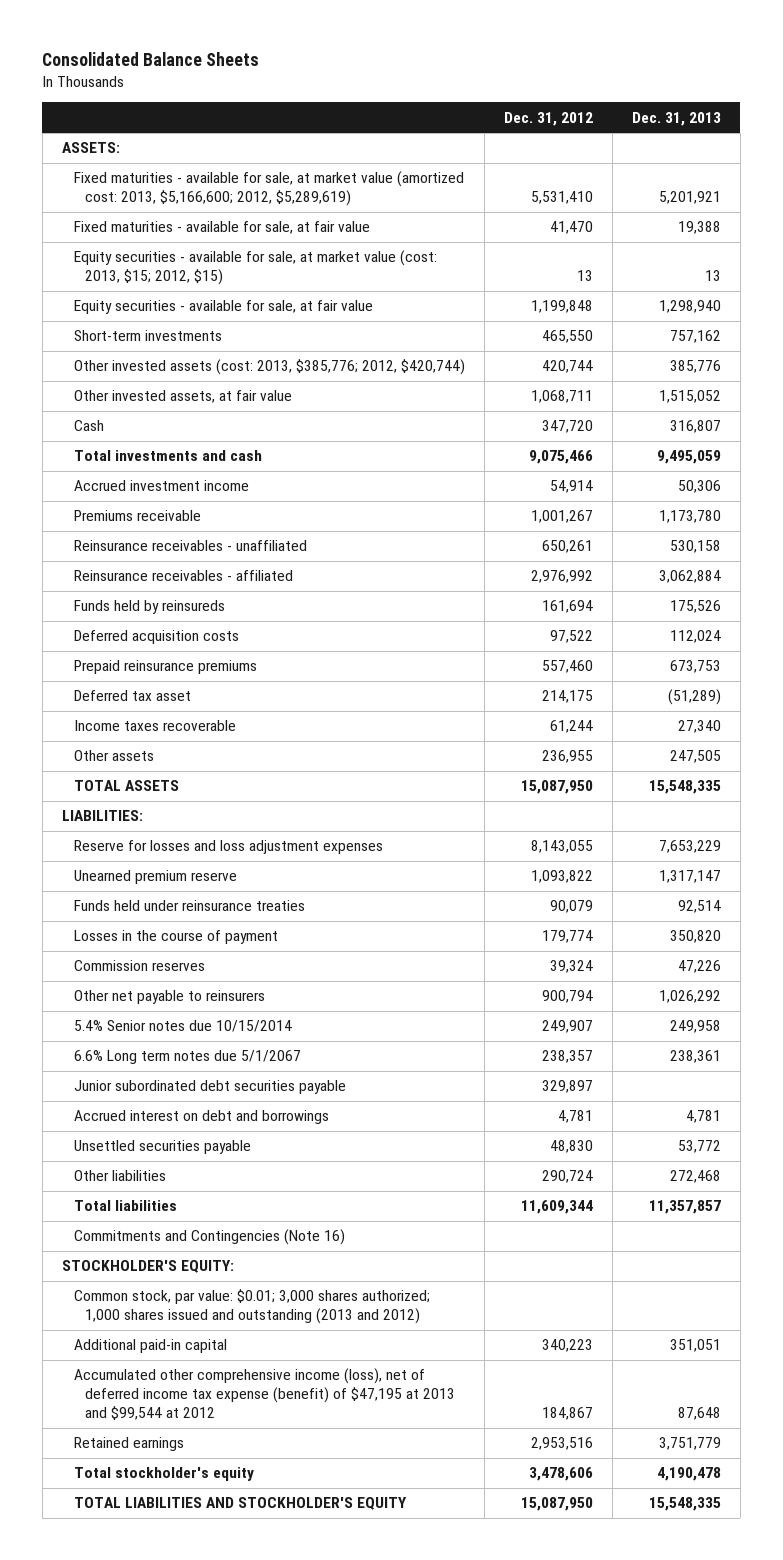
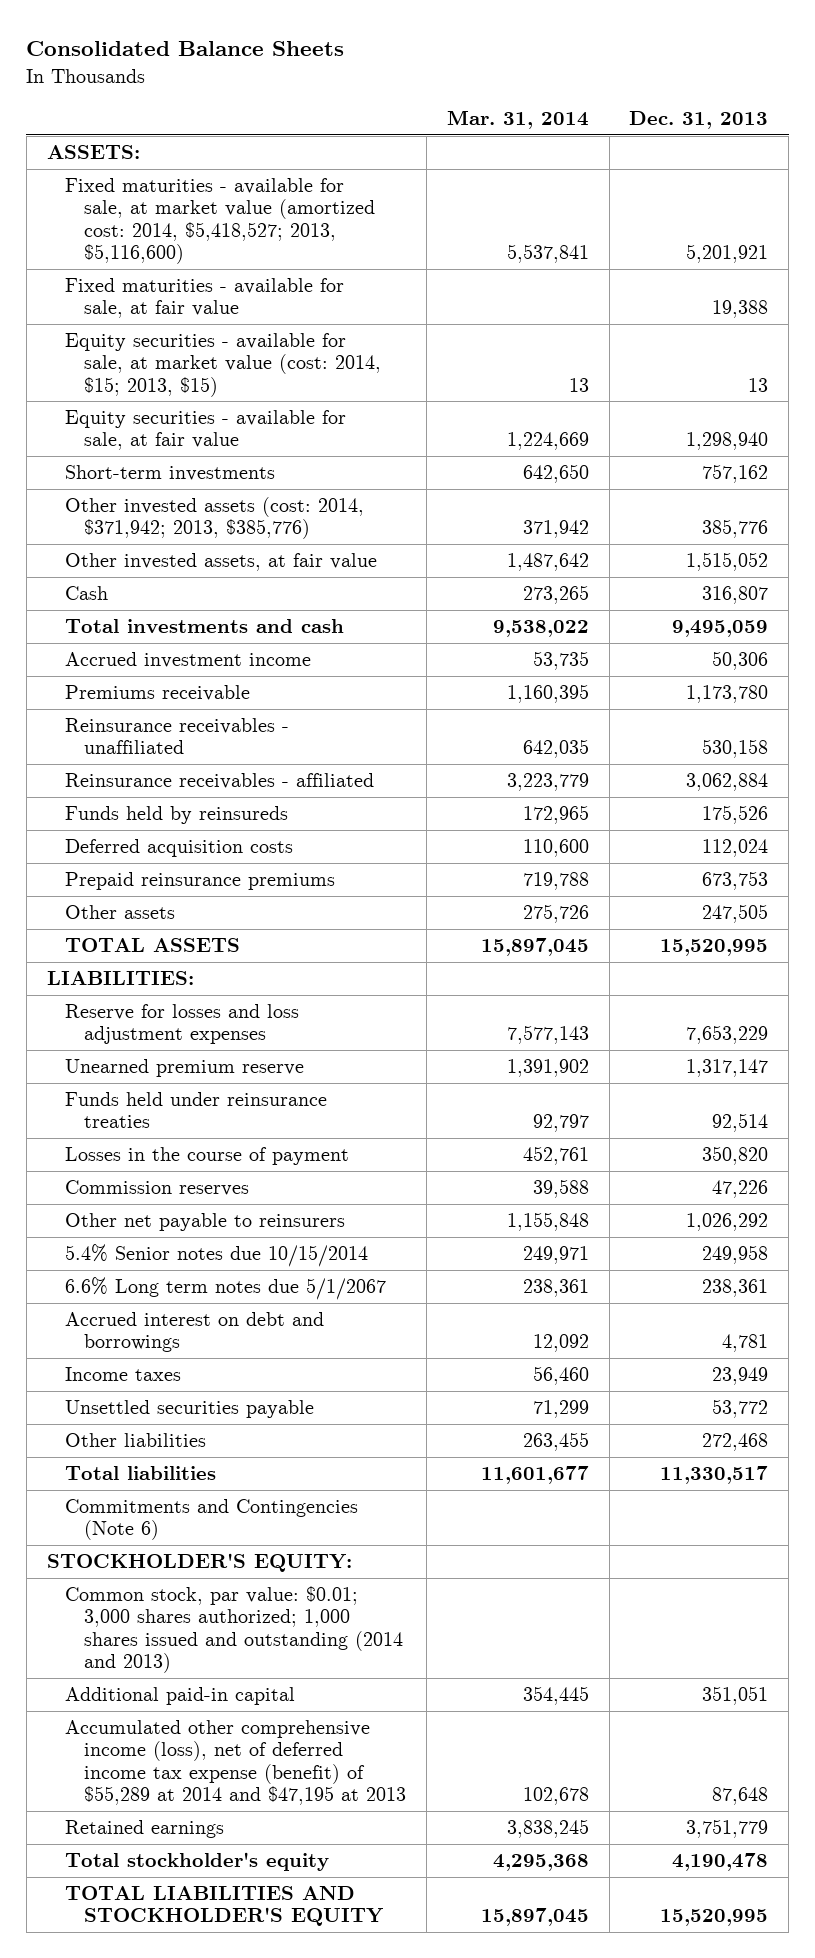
[503,111,593,126] Dec. 31, 2012 -> none
none -> [446,109,589,129] Mar. 31, 2014
[73,171,464,207] Fixed maturities - available for sale, at market value (amortized cost: 2013, $5,166,600; 2012, $5,289,619) -> [65,178,375,264] Fixed maturities - available for sale, at market value (amortized cost: 2014, $5,418,527; 2013, $5,116,600)
[73,250,437,286] Equity securities - available for sale, at market value (cost: 2013, $15; 2012, $15) -> [65,333,381,397] Equity securities - available for sale, at market value (cost: 2014, $15; 2013, $15)
[73,359,465,376] Other invested assets (cost: 2013, $385,776; 2012, $420,744) -> [65,497,365,540] Other invested assets (cost: 2014, $371,942; 2013, $385,776)
[73,690,191,702] Deferred tax asset -> none
[73,720,236,732] Income taxes recoverable -> none
[648,780,721,795] 15,548,335 -> [660,939,769,957] 15,520,995
[73,1080,346,1095] Junior subordinated debt securities payable -> none
none -> [65,1367,182,1382] Income taxes
[648,1200,721,1215] 11,357,857 -> [660,1466,769,1485] 11,330,517
[73,1229,345,1246] Commitments and Contingencies (Note 16) -> [65,1499,359,1541] Commitments and Contingencies (Note 6)
[73,1289,430,1325] Common stock, par value: $0.01; 3,000 shares authorized; 1,000 shares issued and outstanding (2013 and 2012) -> [65,1586,403,1673] Common stock, par value: $0.01; 3,000 shares authorized; 1,000 shares issued and outstanding (2014 and 2013)
[73,1368,456,1421] Accumulated other comprehensive income (loss), net of deferred income tax expense (benefit) of $47,195 at 2013 and $99,544 at 2012 -> [65,1720,406,1805] Accumulated other comprehensive income (loss), net of deferred income tax expense (benefit) of $55,289 at 2014 and $47,195 at 2013
[648,1497,721,1512] 15,548,335 -> [660,1909,769,1927] 15,520,995

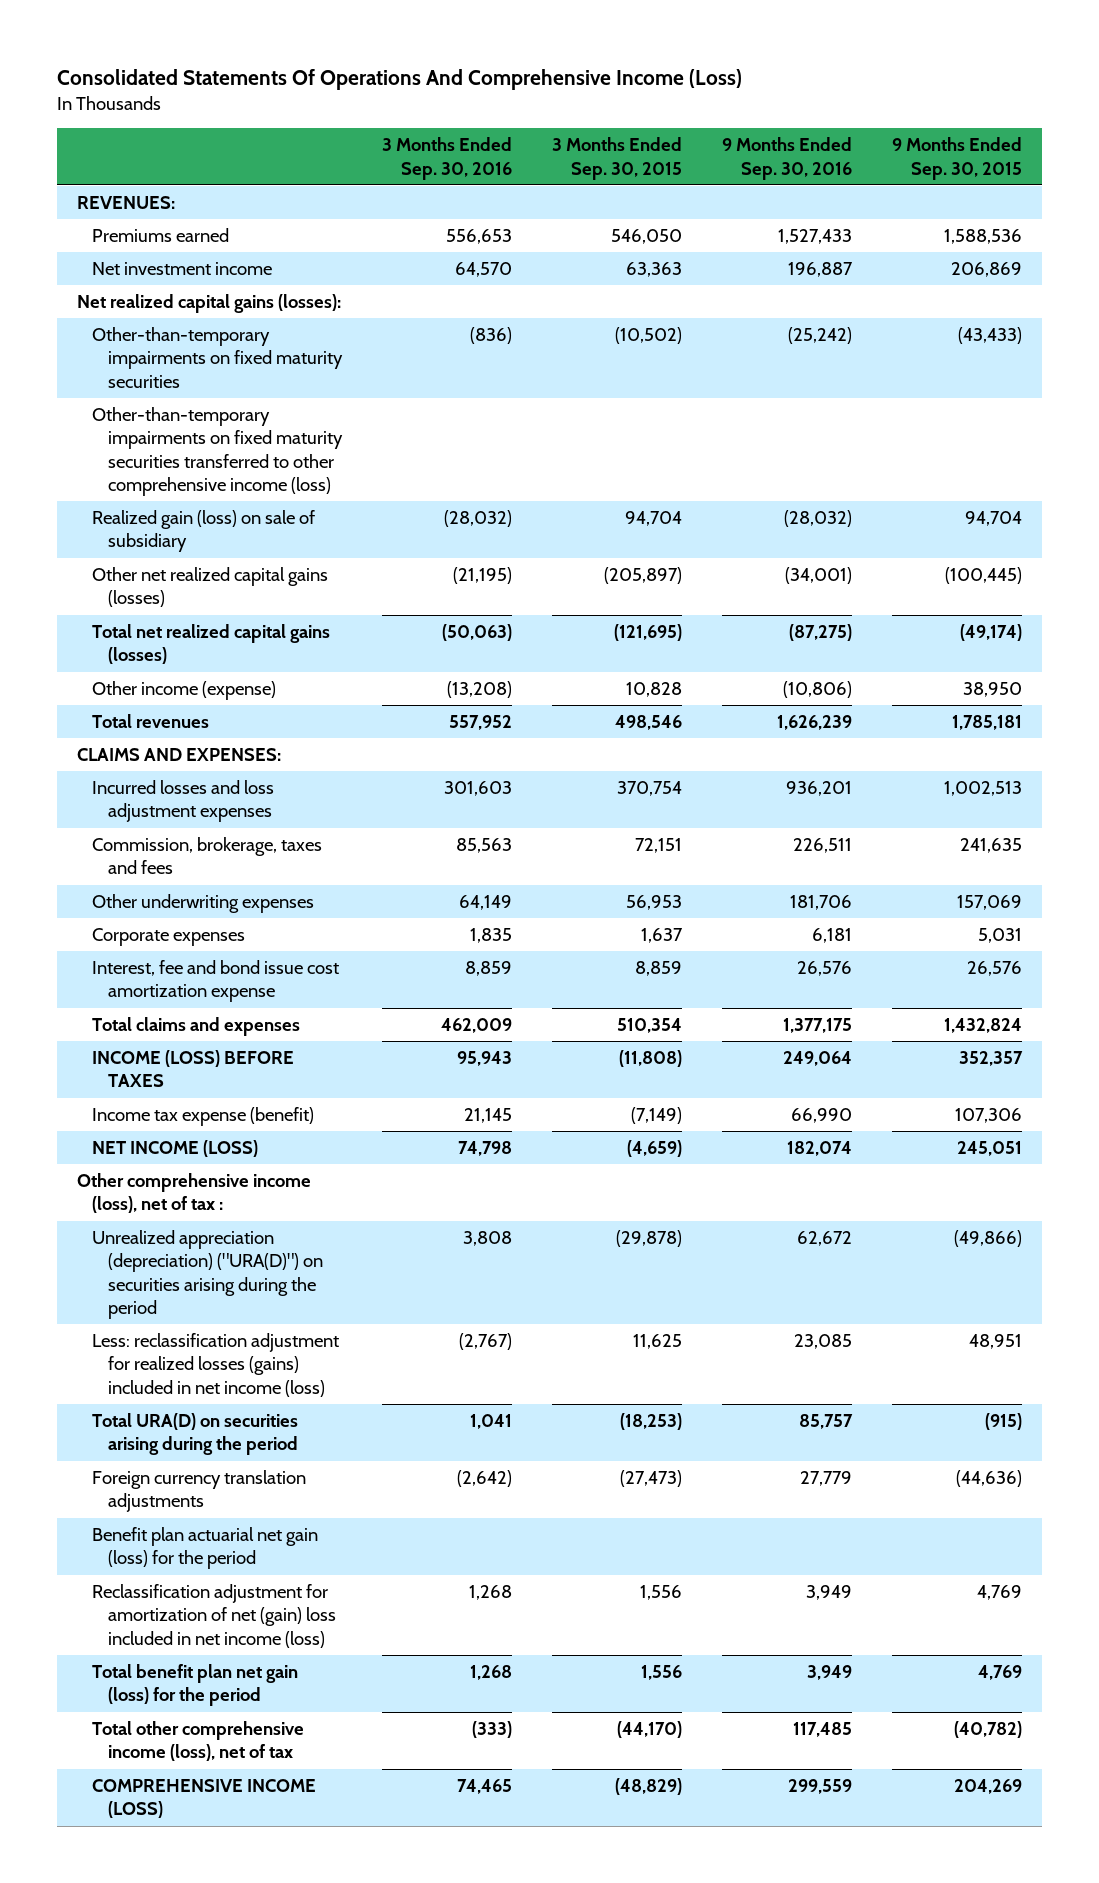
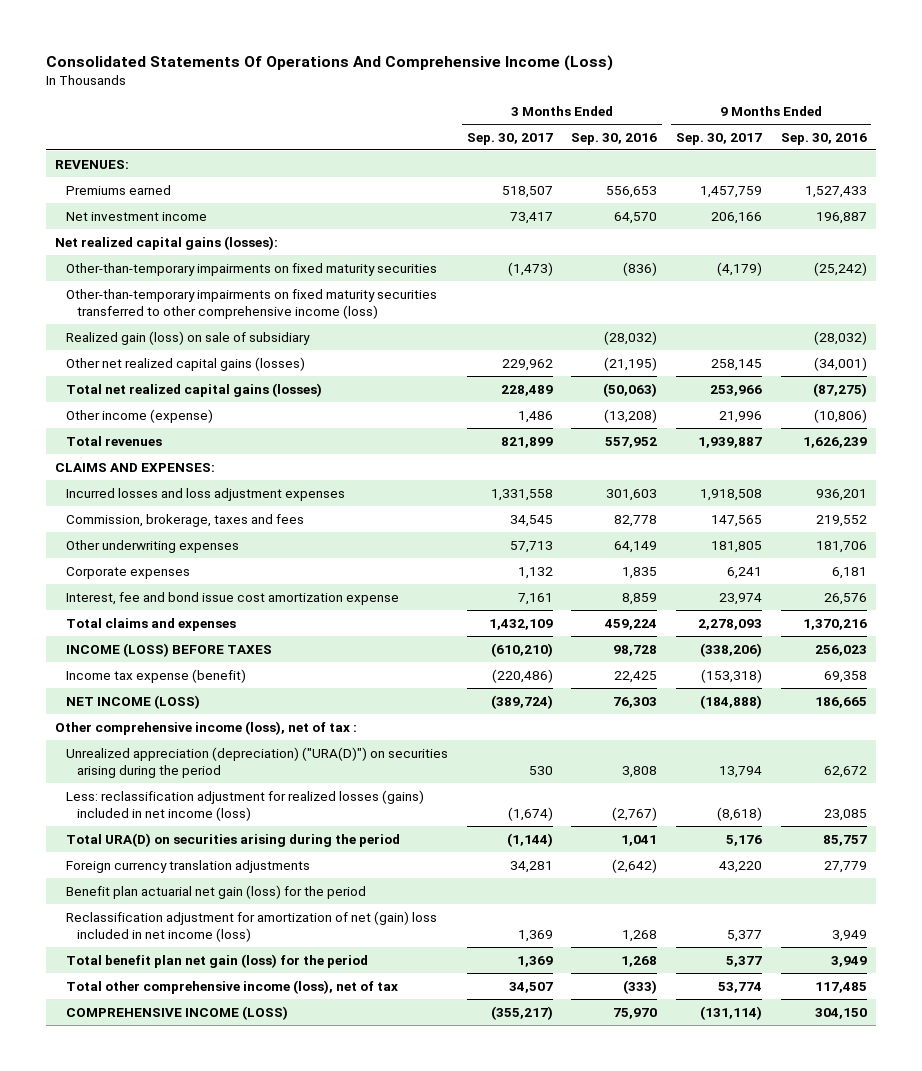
[551,137,682,180] 3 Months Ended Sep. 30, 2015 -> none
[891,137,1022,180] 9 Months Ended Sep. 30, 2015 -> none
none -> [466,132,553,145] Sep. 30, 2017
none -> [676,132,763,145] Sep. 30, 2017
[455,838,512,854] 85,563 -> [614,514,658,527] 82,778
[792,838,852,854] 226,511 -> [815,514,867,527] 219,552
[440,1018,512,1034] 462,009 -> [604,618,658,630] 459,224
[782,1018,852,1034] 1,377,175 -> [802,618,867,630] 1,370,216
[456,1051,512,1067] 95,943 -> [613,644,658,656] 98,728
[782,1051,852,1067] 249,064 -> [814,644,867,656] 256,023
[463,1108,512,1124] 21,145 -> [614,670,658,683] 22,425
[790,1108,852,1124] 66,990 -> [823,670,867,683] 69,358
[457,1141,512,1157] 74,798 -> [613,696,658,708] 76,303
[786,1141,852,1157] 182,074 -> [814,696,867,708] 186,665
[456,1779,512,1795] 74,465 -> [613,1007,658,1019] 75,970
[787,1779,852,1795] 299,559 -> [814,1007,867,1019] 304,150

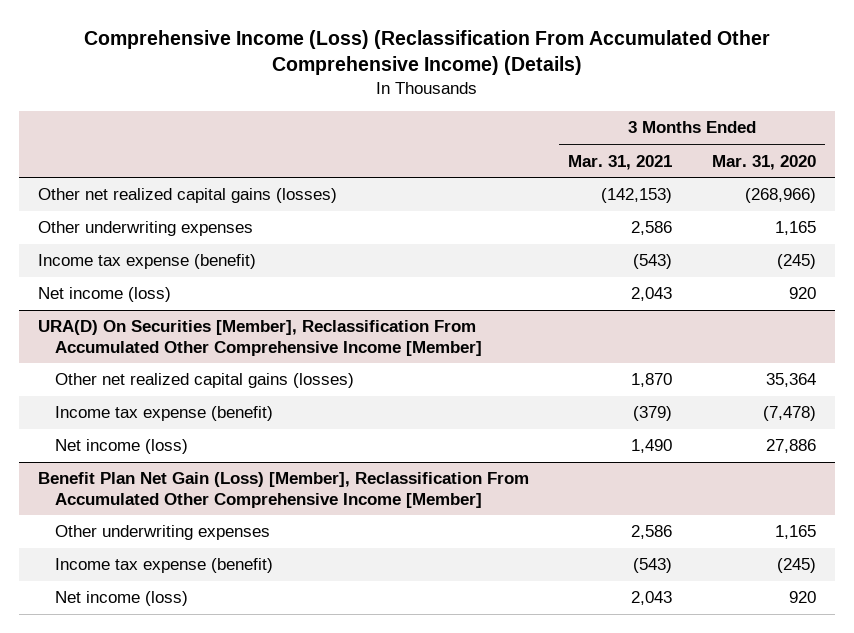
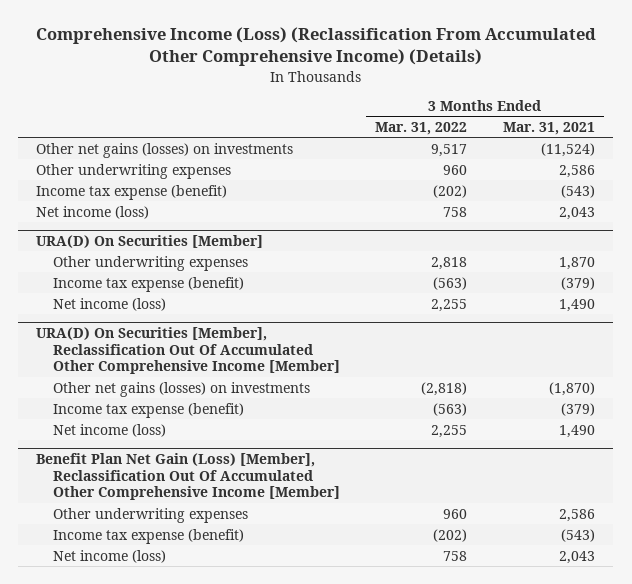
[711,154,816,170] Mar. 31, 2020 -> none
none -> [375,122,468,136] Mar. 31, 2022
[38,188,338,204] Other net realized capital gains (losses) -> [36,142,294,158] Other net gains (losses) on investments
[601,188,673,204] (142,153) -> [541,142,596,157] (11,524)
[38,320,482,356] URA(D) On Securities [Member], Reclassification From Accumulated Other Comprehensive Income [Member] -> none
none -> [36,234,264,248] URA(D) On Securities [Member]
[54,373,354,389] Other net realized capital gains (losses) -> [52,255,248,271] Other underwriting expenses
none -> [36,326,340,375] URA(D) On Securities [Member], Reclassification Out Of Accumulated Other Comprehensive Income [Member]
none -> [52,381,310,397] Other net gains (losses) on investments
none -> [52,402,244,418] Income tax expense (benefit)
none -> [52,423,166,437] Net income (loss)
[38,472,530,508] Benefit Plan Net Gain (Loss) [Member], Reclassification From Accumulated Other Comprehensive Income [Member] -> [36,452,340,501] Benefit Plan Net Gain (Loss) [Member], Reclassification Out Of Accumulated Other Comprehensive Income [Member]

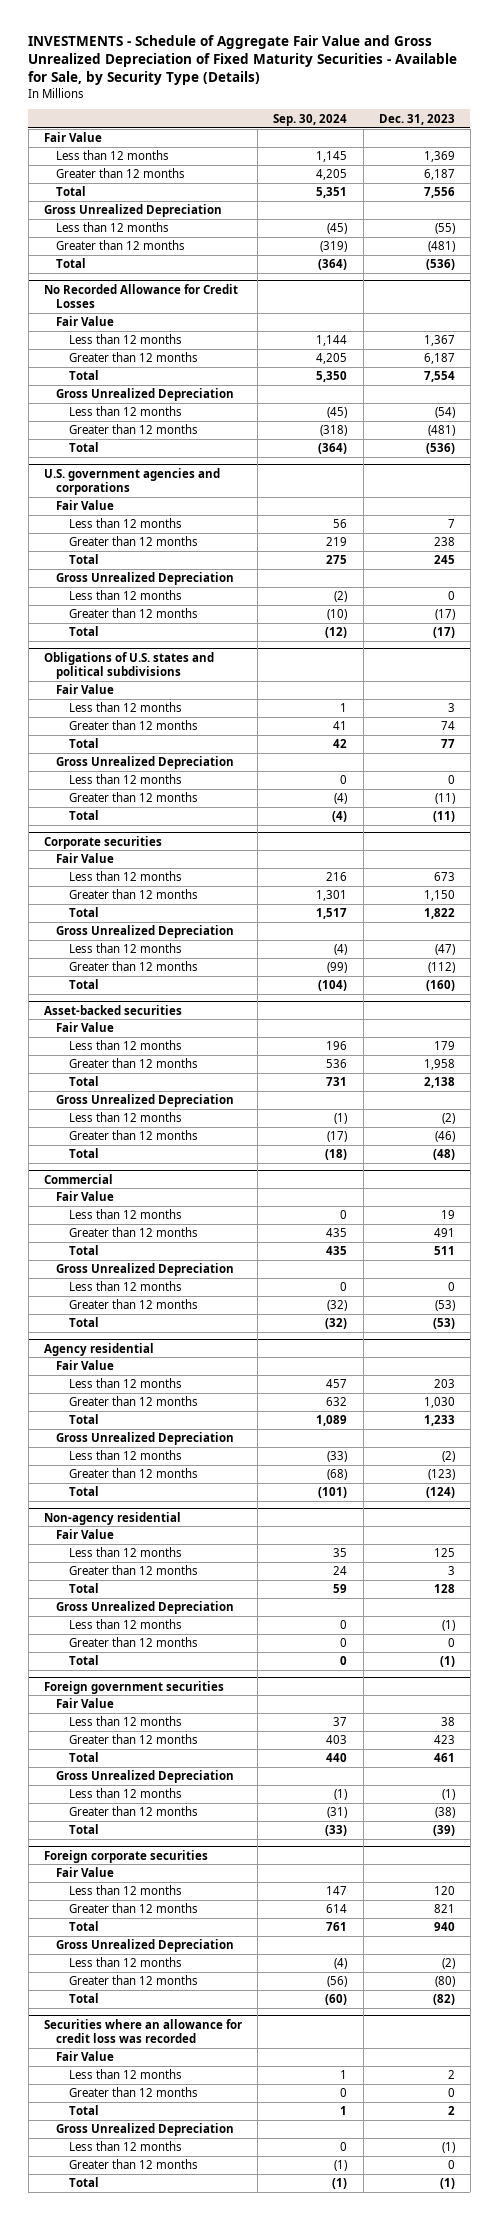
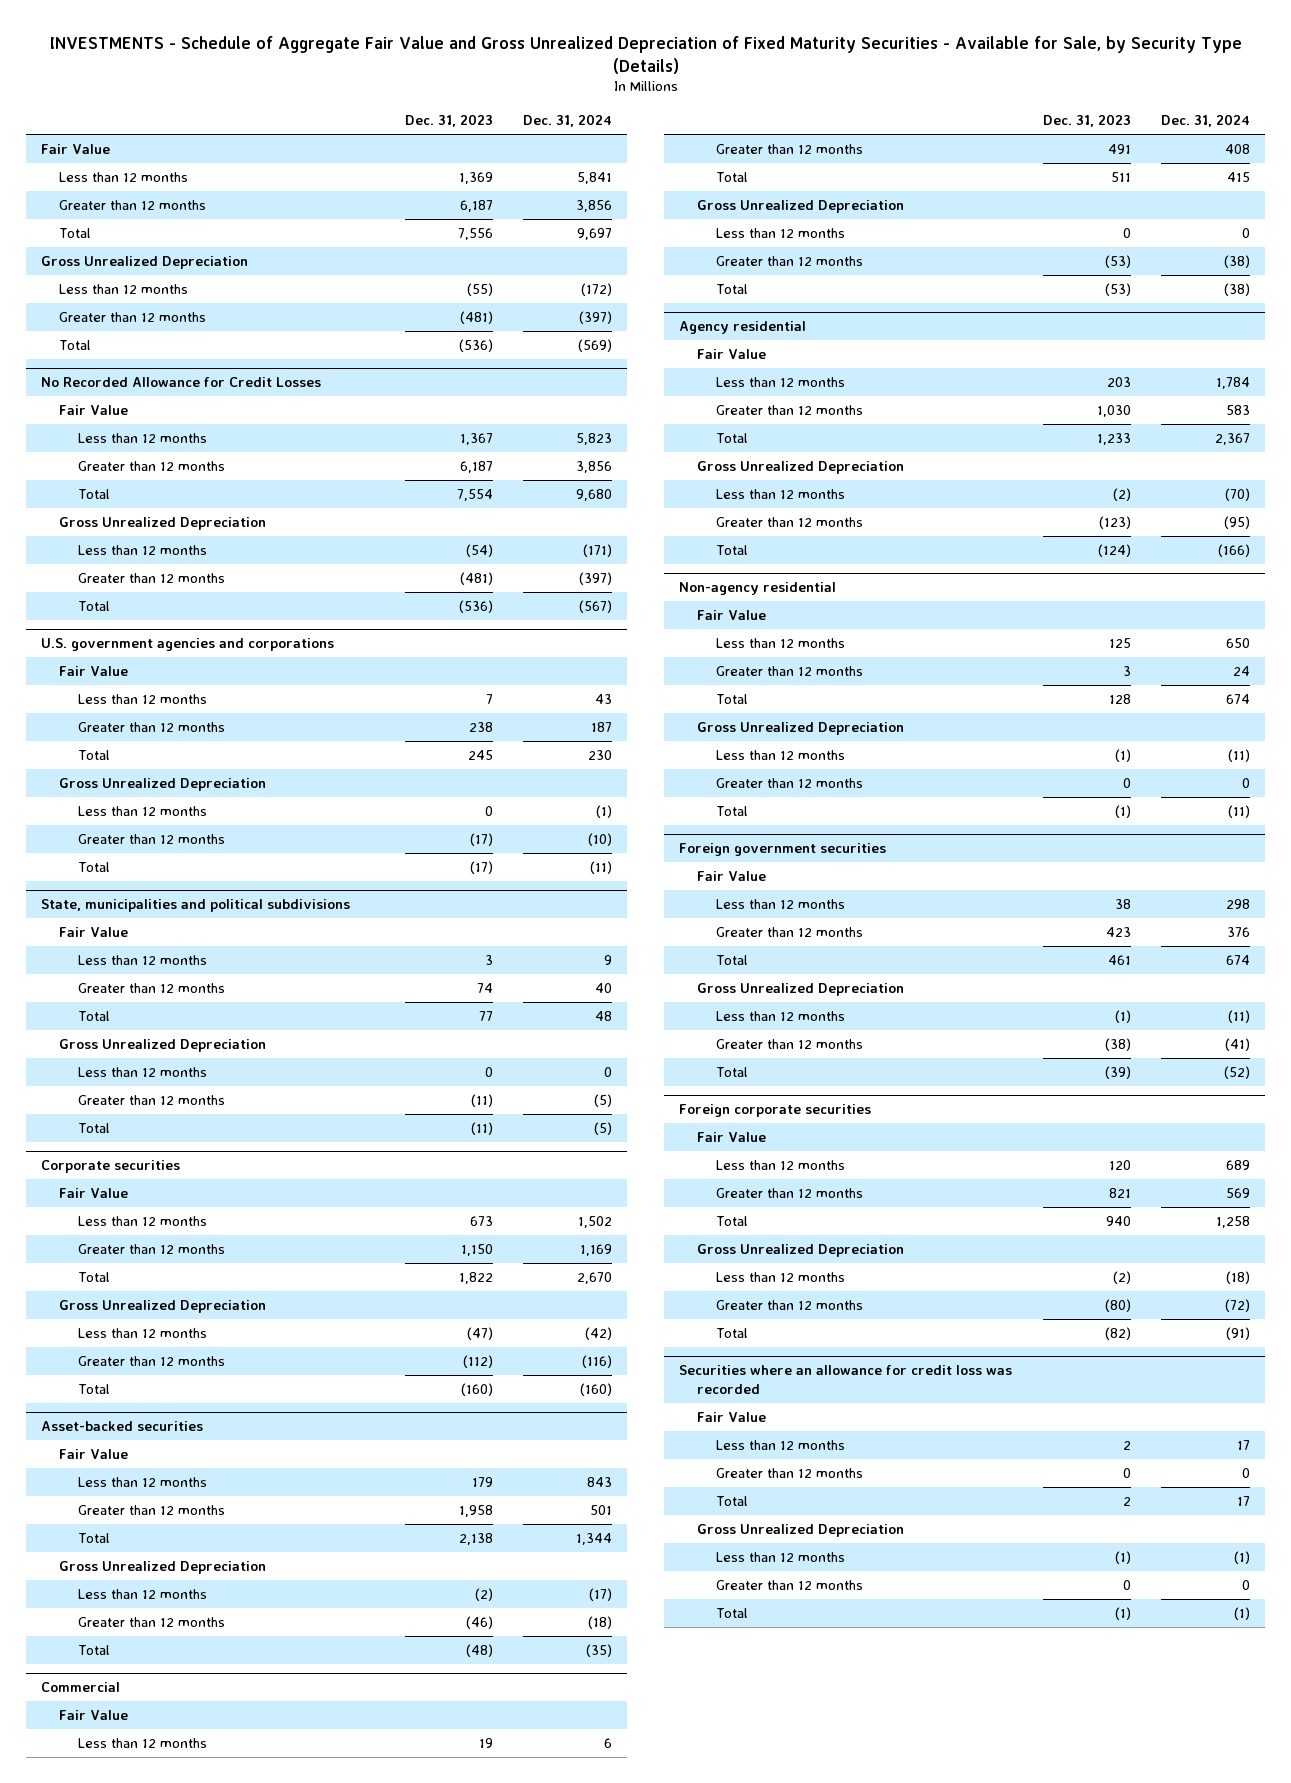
[273,113,348,126] Sep. 30, 2024 -> none
none -> [523,114,613,128] Dec. 31, 2024
[43,651,214,680] Obligations of U.S. states and political subdivisions -> [41,899,351,913] State, municipalities and political subdivisions

